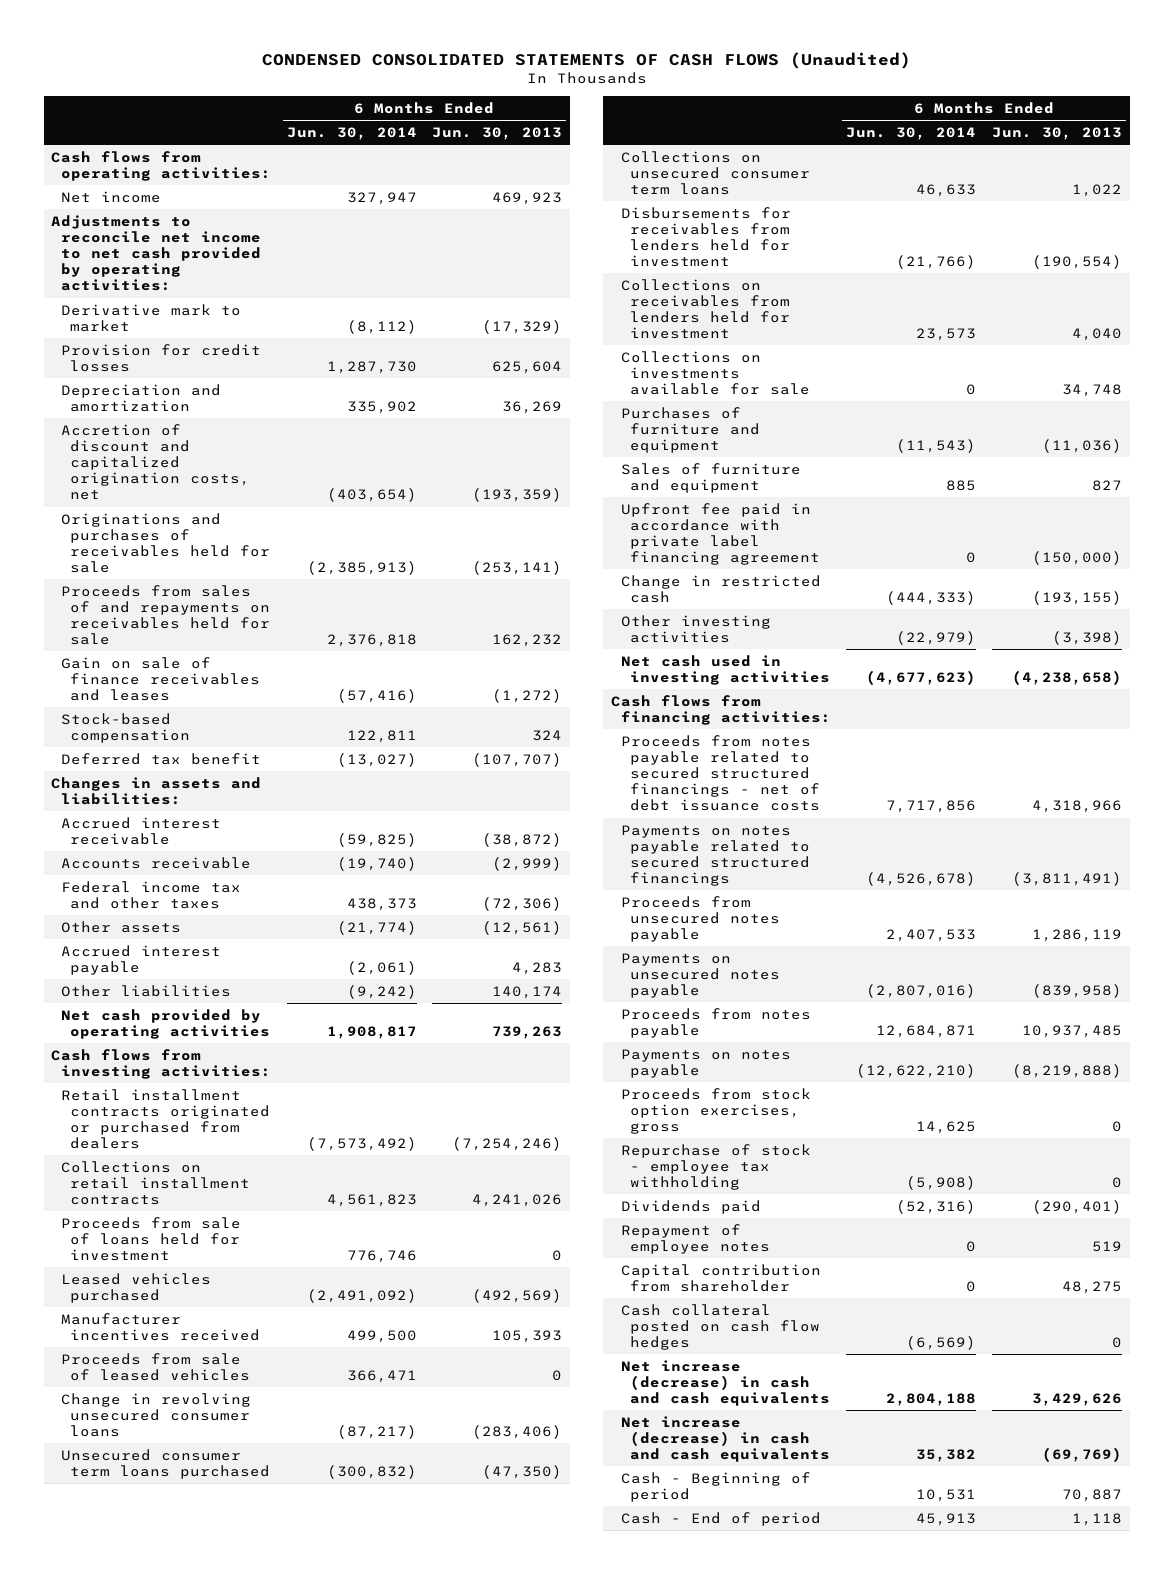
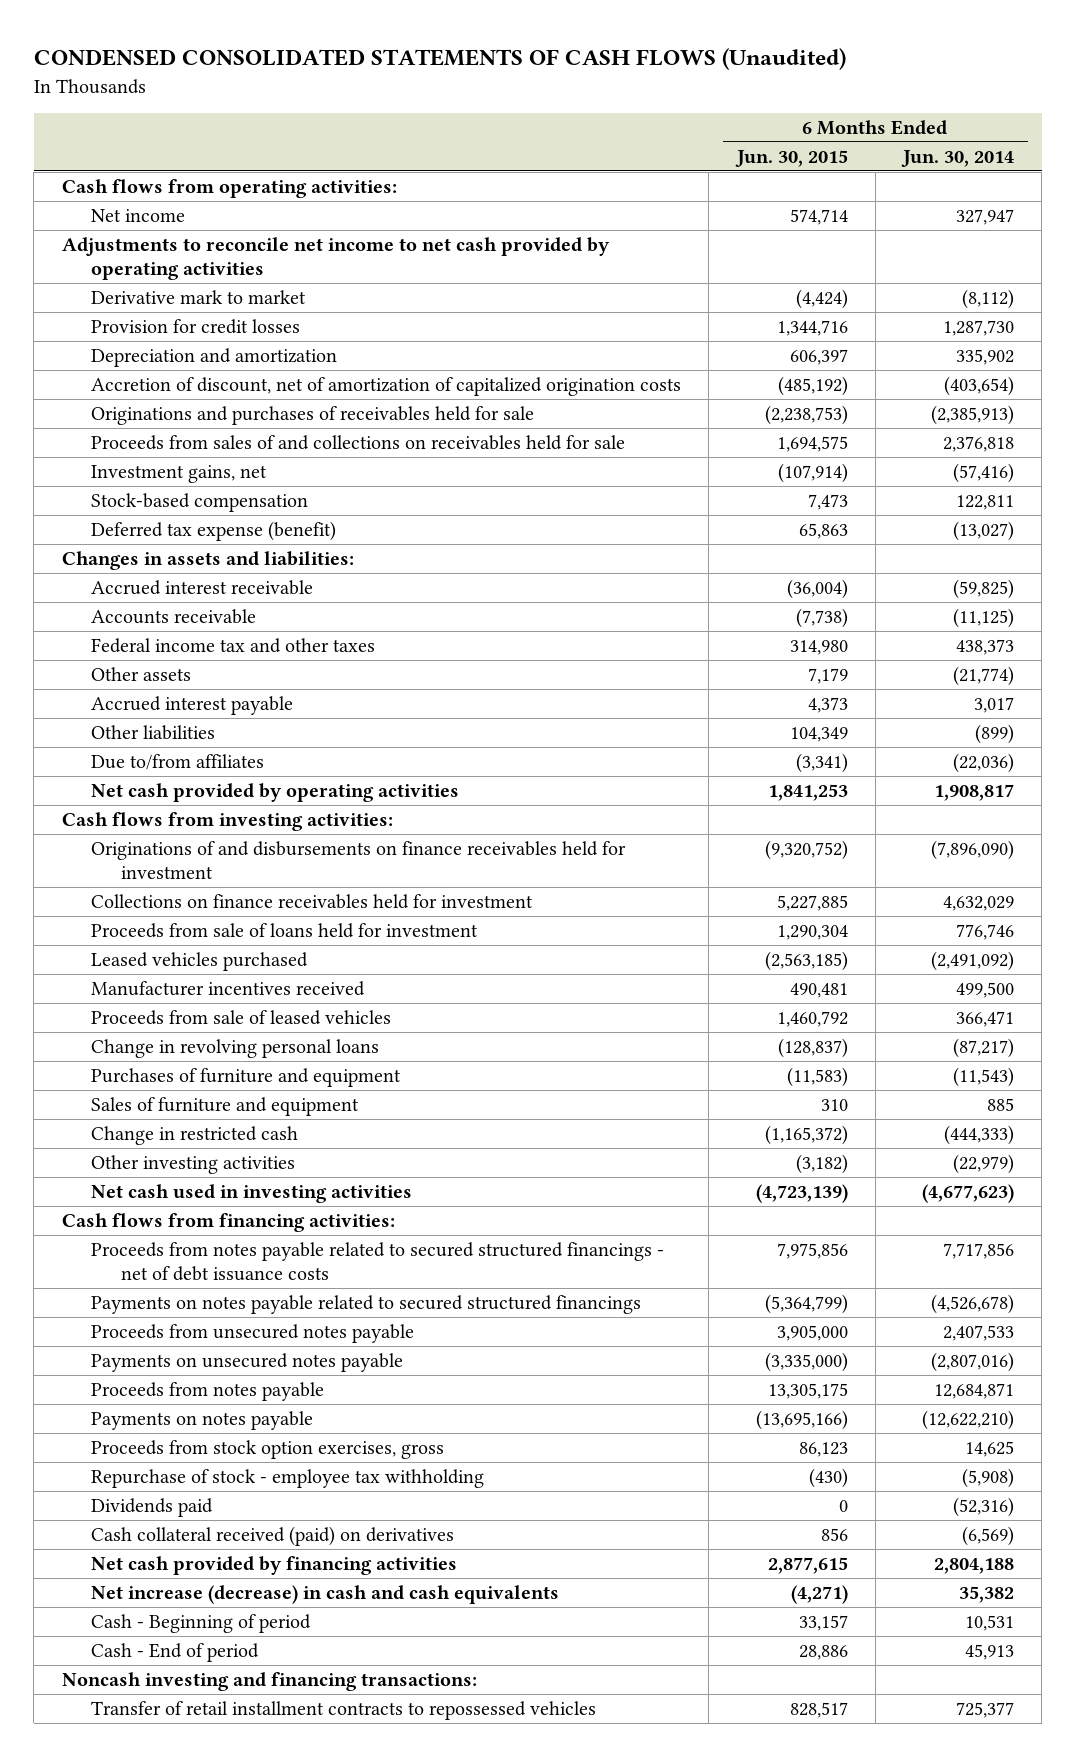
[432,126,563,140] Jun. 30, 2013 -> none
none -> [734,149,848,167] Jun. 30, 2015
[51,214,261,292] Adjustments to reconcile net income to net cash provided by operating activities: -> [61,237,610,280] Adjustments to reconcile net income to net cash provided by operating activities
[60,423,251,501] Accretion of discount and capitalized origination costs, net -> [91,377,682,397] Accretion of discount, net of amortization of capitalized origination costs
[60,584,271,646] Proceeds from sales of and repayments on receivables held for sale -> [91,435,626,451] Proceeds from sales of and collections on receivables held for sale
[60,656,261,701] Gain on sale of finance receivables and leases -> [91,465,268,484] Investment gains, net
[60,752,261,765] Deferred tax benefit -> [91,521,337,542] Deferred tax expense (benefit)
[336,856,417,871] (19,740) -> [953,608,1015,629] (11,125)
[346,960,417,975] (2,061) -> [974,697,1015,714] 3,017
[346,984,417,999] (9,242) -> [975,724,1015,745] (899)
none -> [91,754,265,771] Due to/from affiliates
[60,1088,271,1150] Retail installment contracts originated or purchased from dealers -> none
none -> [91,841,627,879] Originations of and disbursements on finance receivables held for investment
[60,1160,251,1205] Collections on retail installment contracts -> [91,894,534,910] Collections on finance receivables held for investment
[326,1193,417,1207] 4,561,823 -> [943,896,1015,912] 4,632,029
[60,1448,271,1479] Unsecured consumer term loans purchased -> none
[620,150,811,195] Collections on unsecured consumer term loans -> none
[620,206,791,268] Disbursements for receivables from lenders held for investment -> none
[620,278,791,340] Collections on receivables from lenders held for investment -> none
[620,350,811,395] Collections on investments available for sale -> none
[60,1392,251,1437] Change in revolving unsecured consumer loans -> [91,1039,380,1059] Change in revolving personal loans
[620,502,821,566] Upfront fee paid in accordance with private label financing agreement -> none
[620,1223,771,1254] Repayment of employee notes -> none
[620,1263,821,1292] Capital contribution from shareholder -> none
[620,1303,821,1350] Cash collateral posted on cash flow hedges -> [91,1526,455,1547] Cash collateral received (paid) on derivatives
[620,1359,831,1406] Net increase (decrease) in cash and cash equivalents -> [91,1556,458,1576] Net cash provided by financing activities
none -> [61,1672,477,1692] Noncash investing and financing transactions:
none -> [91,1701,597,1721] Transfer of retail installment contracts to repossessed vehicles

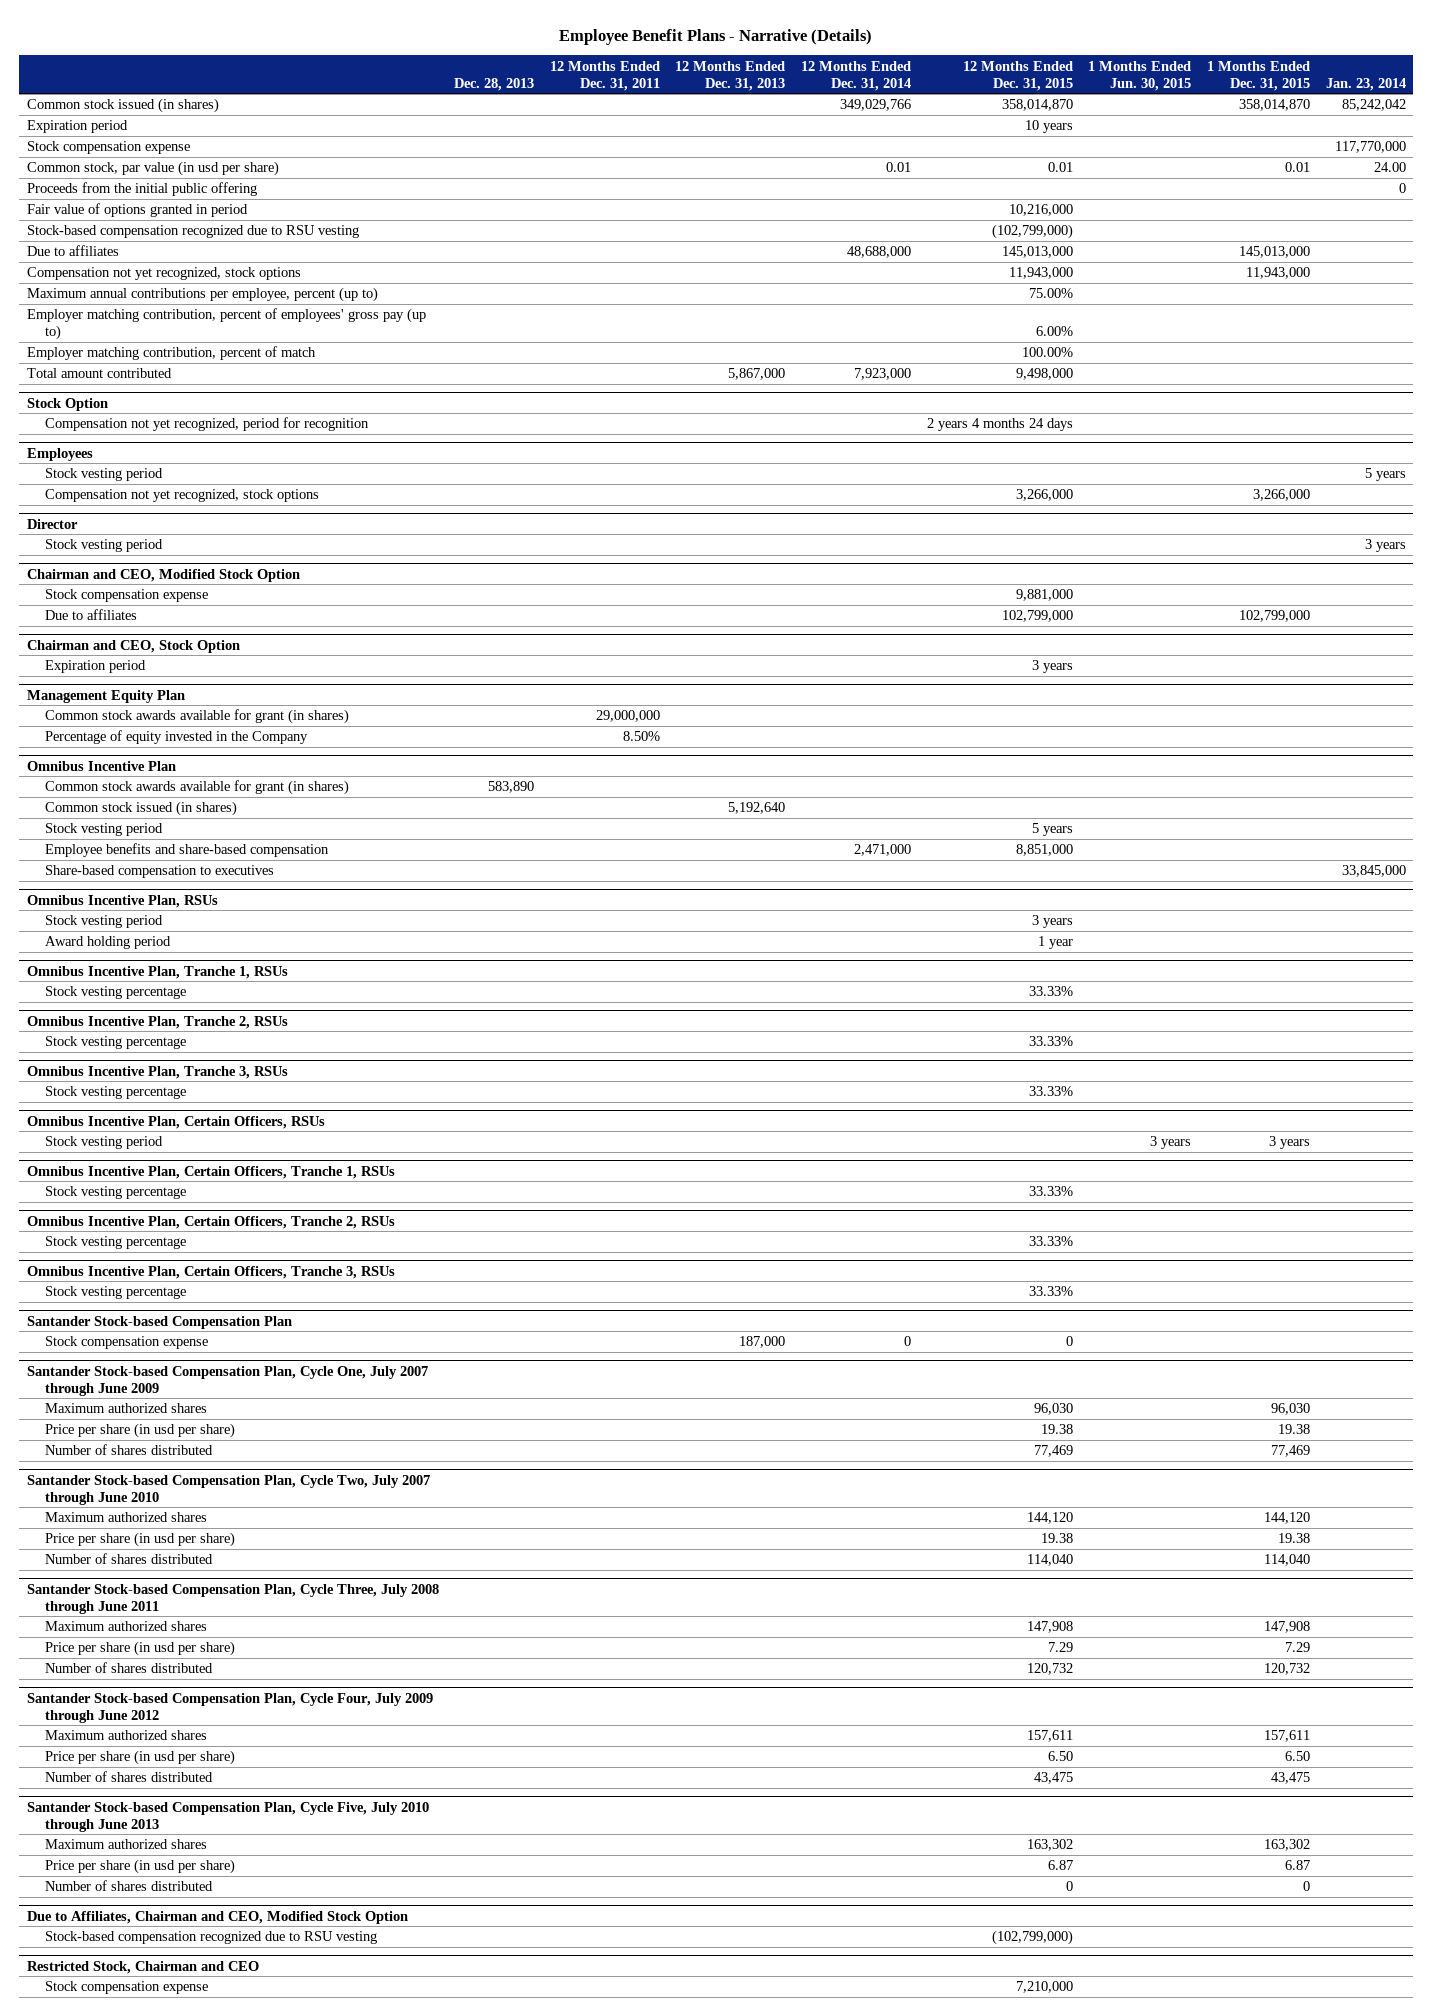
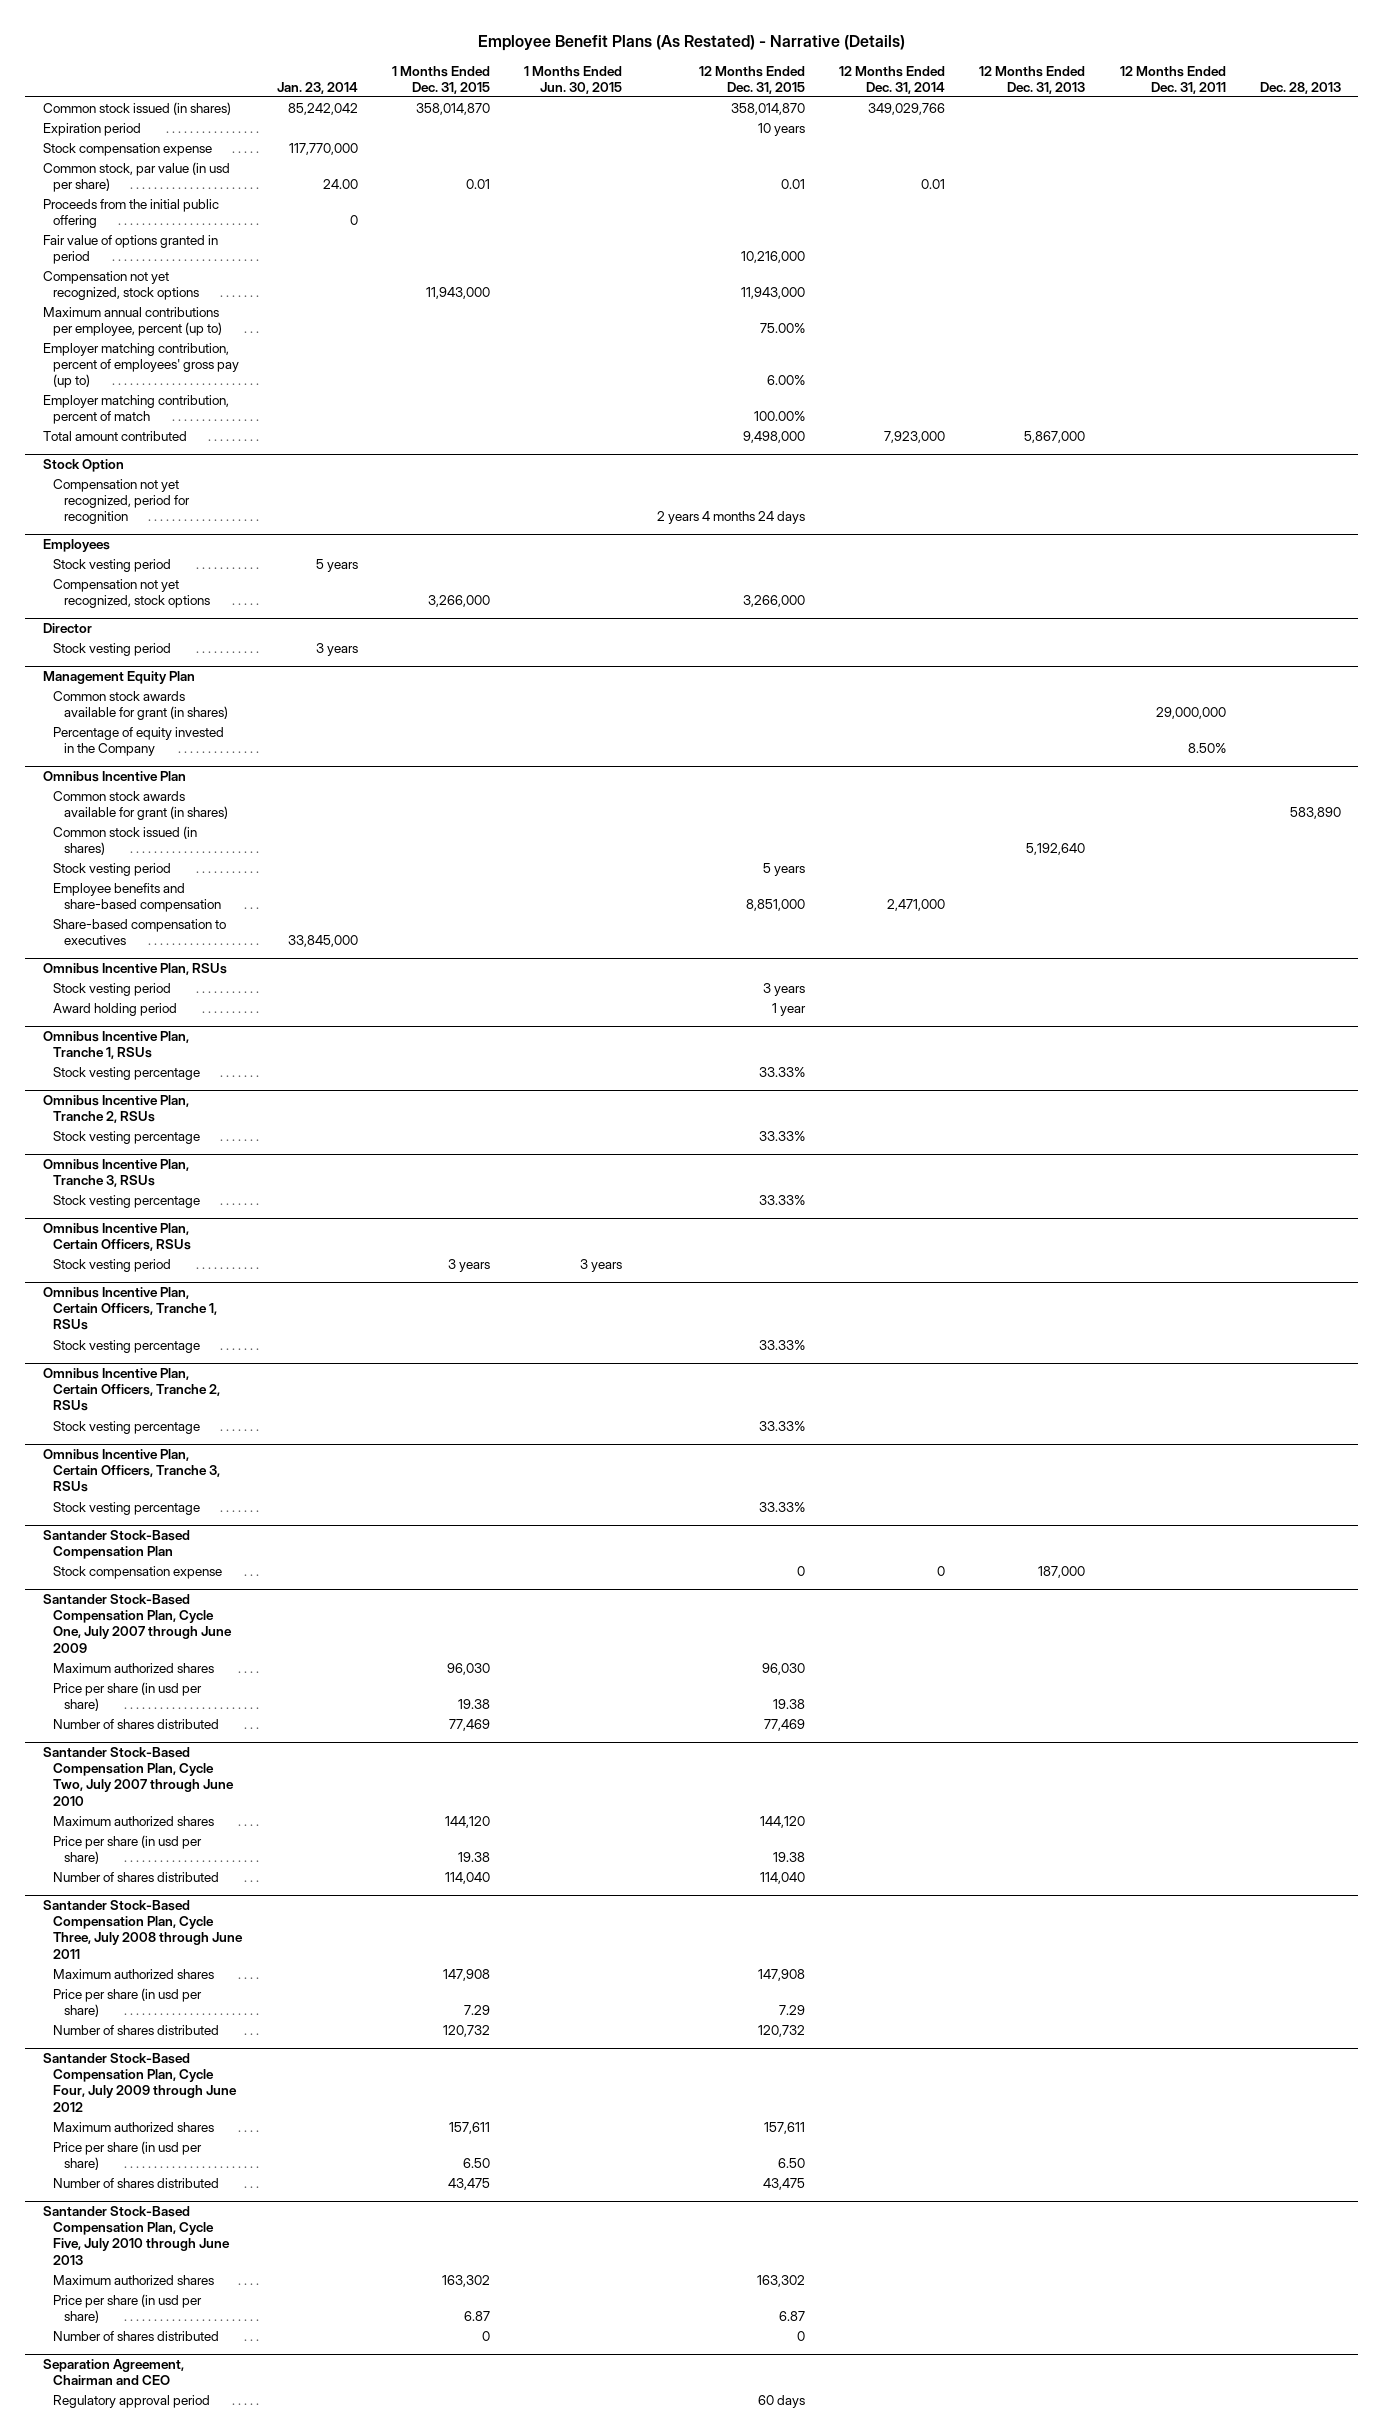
[559,29,873,46] Employee Benefit Plans - Narrative (Details) -> [477,34,905,51] Employee Benefit Plans (As Restated) - Narrative (Details)
[26,225,359,239] Stock-based compensation recognized due to RSU vesting -> none
[26,245,119,257] Due to affiliates -> none
[26,568,300,582] Chairman and CEO, Modified Stock Option -> none
[44,589,208,603] Stock compensation expense -> none
[44,609,137,621] Due to affiliates -> none
[26,639,240,653] Chairman and CEO, Stock Option -> none
[44,660,146,674] Expiration period -> none
[26,1315,292,1329] Santander Stock-based Compensation Plan -> [42,1530,190,1560] Santander Stock-Based Compensation Plan
[26,1365,428,1396] Santander Stock-based Compensation Plan, Cycle One, July 2007 through June 2009 -> [42,1594,233,1653] Santander Stock-Based Compensation Plan, Cycle One, July 2007 through June 2009
[26,1474,430,1505] Santander Stock-based Compensation Plan, Cycle Two, July 2007 through June 2010 -> [42,1747,235,1806] Santander Stock-Based Compensation Plan, Cycle Two, July 2007 through June 2010
[26,1583,439,1614] Santander Stock-based Compensation Plan, Cycle Three, July 2008 through June 2011 -> [42,1900,244,1959] Santander Stock-Based Compensation Plan, Cycle Three, July 2008 through June 2011
[26,1692,433,1723] Santander Stock-based Compensation Plan, Cycle Four, July 2009 through June 2012 -> [42,2053,238,2112] Santander Stock-Based Compensation Plan, Cycle Four, July 2009 through June 2012
[26,1801,429,1832] Santander Stock-based Compensation Plan, Cycle Five, July 2010 through June 2013 -> [42,2206,231,2265] Santander Stock-Based Compensation Plan, Cycle Five, July 2010 through June 2013
[26,1910,408,1924] Due to Affiliates, Chairman and CEO, Modified Stock Option -> none
[44,1931,377,1945] Stock-based compensation recognized due to RSU vesting -> none
[26,1960,259,1974] Restricted Stock, Chairman and CEO -> none
[44,1981,208,1995] Stock compensation expense -> none
none -> [42,2359,184,2386] Separation Agreement, Chairman and CEO
none -> [53,2395,211,2409] Regulatory approval period

